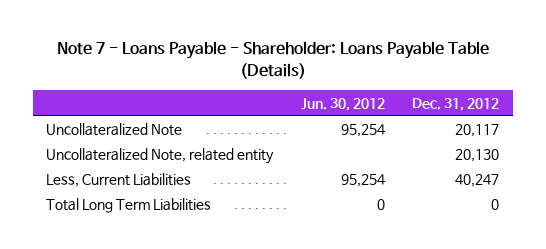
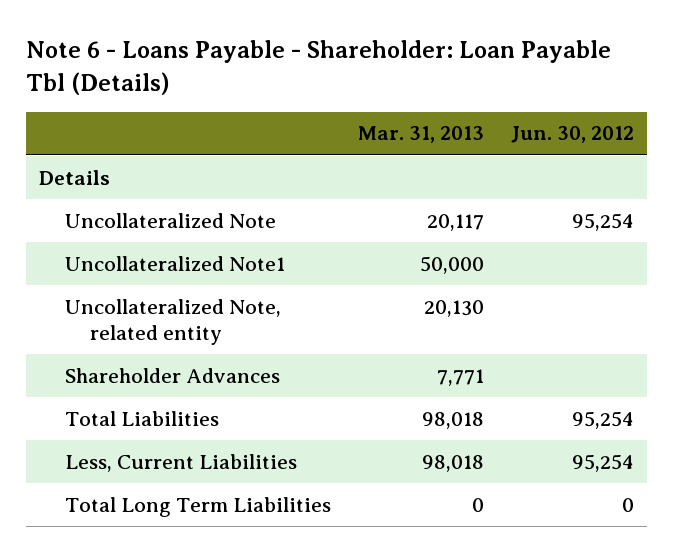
[56,41,489,80] Note 7 - Loans Payable - Shareholder: Loans Payable Table (Details) -> [26,40,612,95] Note 6 - Loans Payable - Shareholder: Loan Payable Tbl (Details)
[412,97,500,111] Dec. 31, 2012 -> none
none -> [357,126,484,144] Mar. 31, 2013
none -> [39,169,111,185] Details
none -> [64,255,285,271] Uncollateralized Note1
none -> [64,367,280,383] Shareholder Advances
none -> [64,410,219,426] Total Liabilities

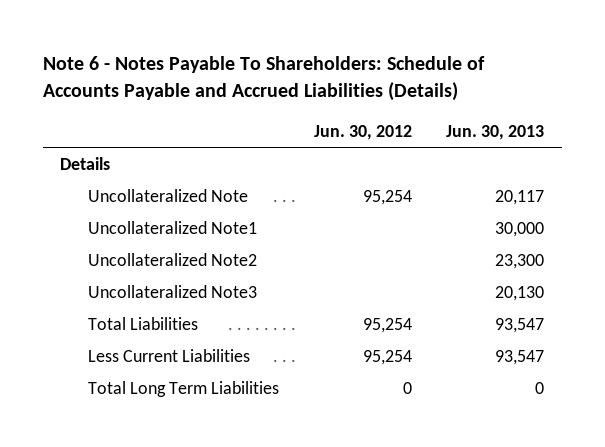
[26,40,612,95] Note 6 - Loans Payable - Shareholder: Loan Payable Tbl (Details) -> [43,56,486,102] Note 6 - Notes Payable To Shareholders: Schedule of Accounts Payable and Accrued Liabilities (Details)
[357,126,484,144] Mar. 31, 2013 -> none
none -> [446,124,545,140] Jun. 30, 2013
[64,298,281,345] Uncollateralized Note, related entity -> none
[64,367,280,383] Shareholder Advances -> none
none -> [88,252,258,266] Uncollateralized Note2
none -> [88,284,258,298] Uncollateralized Note3
[64,453,297,472] Less, Current Liabilities -> [88,348,251,362] Less Current Liabilities

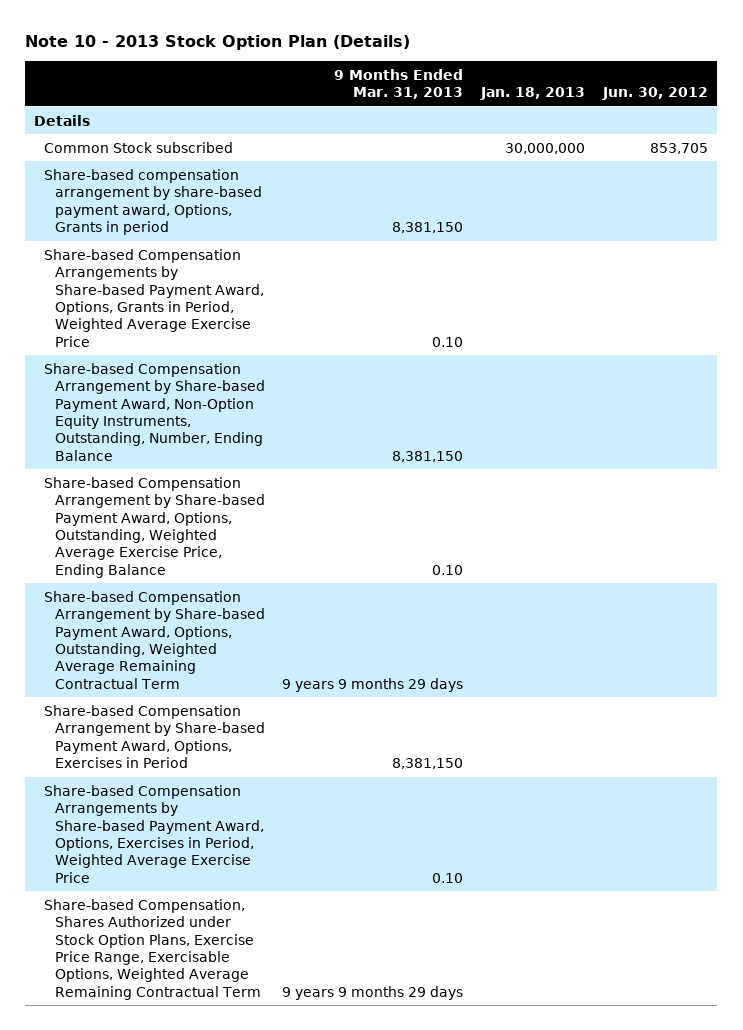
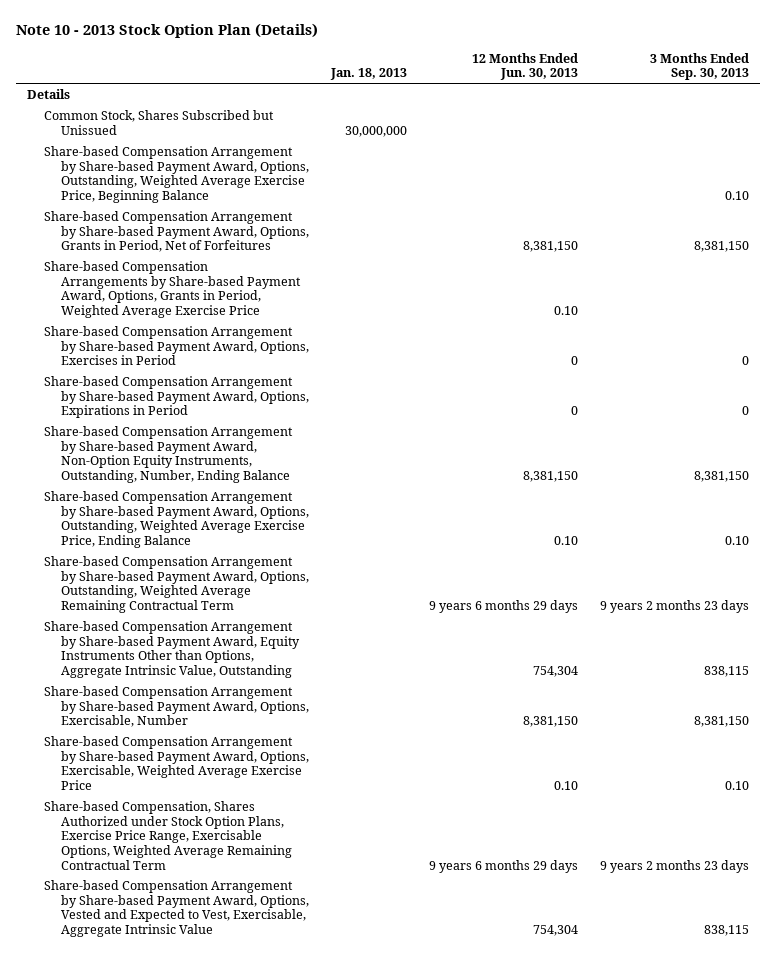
[334,68,464,99] 9 Months Ended Mar. 31, 2013 -> none
[602,86,709,100] Jun. 30, 2012 -> none
none -> [471,52,578,81] 12 Months Ended Jun. 30, 2013
none -> [650,52,750,81] 3 Months Ended Sep. 30, 2013
[44,141,234,153] Common Stock subscribed -> [43,109,274,135] Common Stock, Shares Subscribed but Unissued
none -> [43,145,309,203] Share-based Compensation Arrangement by Share-based Payment Award, Options, Outstanding, Weighted Average Exercise Price, Beginning Balance
[44,168,262,235] Share-based compensation arrangement by share-based payment award, Options, Grants in period -> [43,210,309,253] Share-based Compensation Arrangement by Share-based Payment Award, Options, Grants in Period, Net of Forfeitures
[44,704,265,768] Share-based Compensation Arrangement by Share-based Payment Award, Options, Exercises in Period -> [43,325,309,366] Share-based Compensation Arrangement by Share-based Payment Award, Options, Exercises in Period
none -> [43,375,309,419] Share-based Compensation Arrangement by Share-based Payment Award, Options, Expirations in Period
none -> [43,620,300,678] Share-based Compensation Arrangement by Share-based Payment Award, Equity Instruments Other than Options, Aggregate Intrinsic Value, Outstanding
none -> [43,685,309,728] Share-based Compensation Arrangement by Share-based Payment Award, Options, Exercisable, Number
[44,784,264,883] Share-based Compensation Arrangements by Share-based Payment Award, Options, Exercises in Period, Weighted Average Exercise Price -> [43,735,309,790] Share-based Compensation Arrangement by Share-based Payment Award, Options, Exercisable, Weighted Average Exercise Price
none -> [43,879,309,937] Share-based Compensation Arrangement by Share-based Payment Award, Options, Vested and Expected to Vest, Exercisable, Aggregate Intrinsic Value

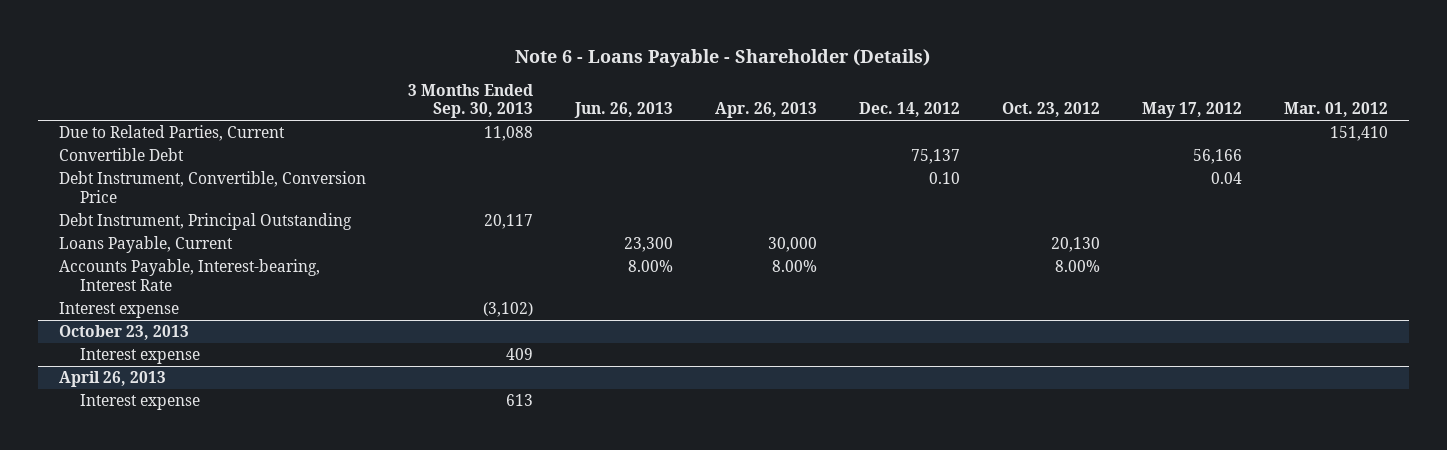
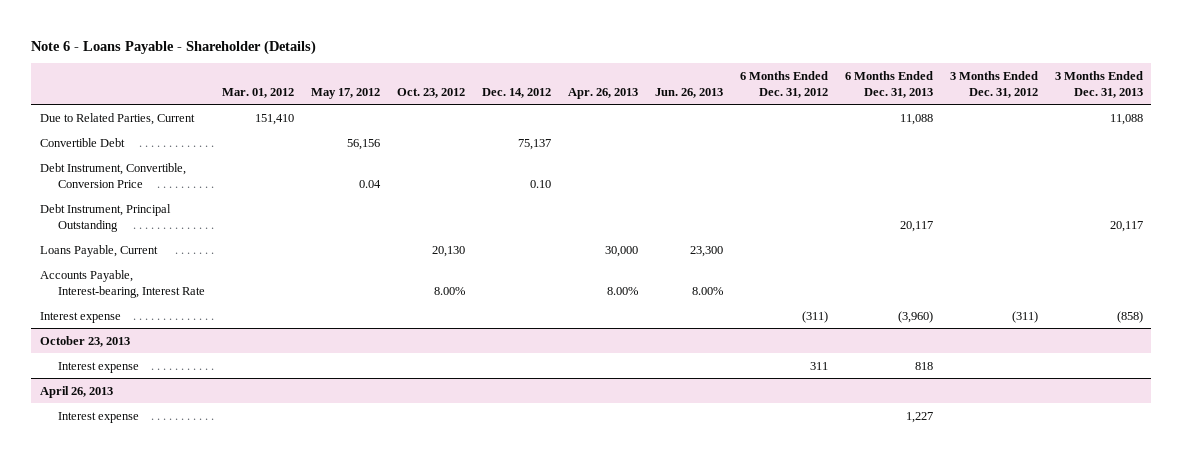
[408,83,534,119] 3 Months Ended Sep. 30, 2013 -> none
none -> [739,70,828,98] 6 Months Ended Dec. 31, 2012
none -> [844,70,933,98] 6 Months Ended Dec. 31, 2013
none -> [949,70,1038,98] 3 Months Ended Dec. 31, 2012
none -> [1054,70,1143,98] 3 Months Ended Dec. 31, 2013
[1192,149,1242,165] 56,166 -> [347,138,381,150] 56,156

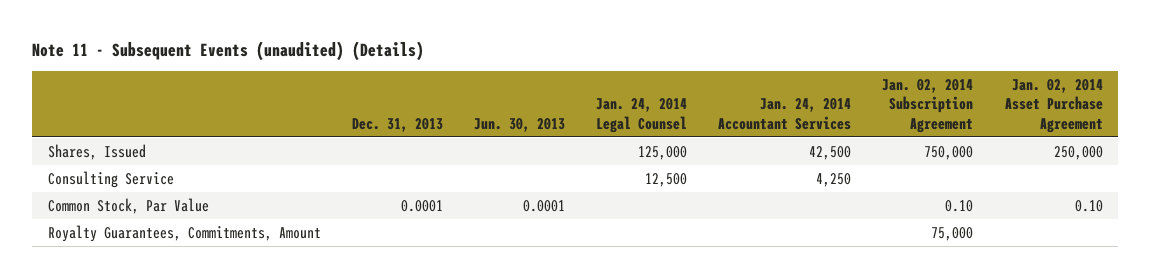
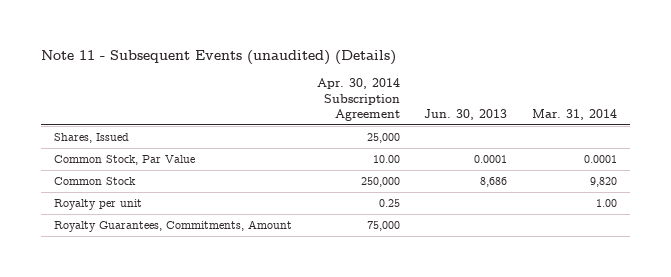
[351,117,443,132] Dec. 31, 2013 -> none
[596,98,688,133] Jan. 24, 2014 Legal Counsel -> none
[718,98,852,130] Jan. 24, 2014 Accountant Services -> none
[882,78,974,133] Jan. 02, 2014 Subscription Agreement -> none
[1004,78,1103,133] Jan. 02, 2014 Asset Purchase Agreement -> none
none -> [316,78,400,122] Apr. 30, 2014 Subscription Agreement
none -> [532,109,618,121] Mar. 31, 2014
[47,171,174,189] Consulting Service -> none
none -> [53,177,136,186] Common Stock
none -> [53,199,142,211] Royalty per unit

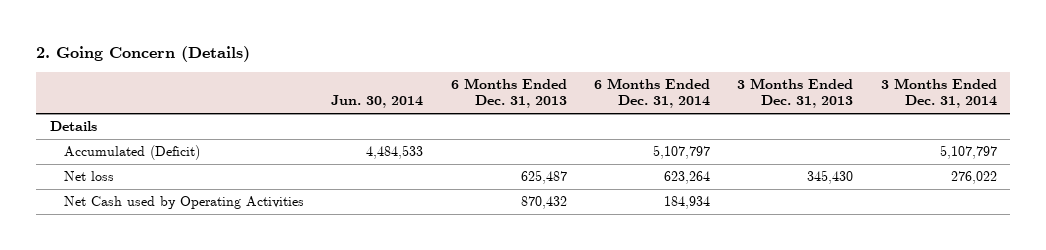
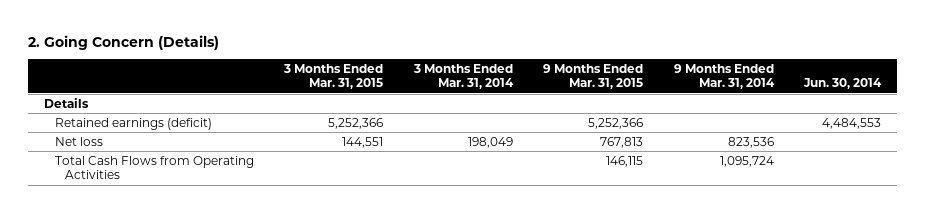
[450,77,567,109] 6 Months Ended Dec. 31, 2013 -> none
[594,77,711,109] 6 Months Ended Dec. 31, 2014 -> none
[737,77,854,109] 3 Months Ended Dec. 31, 2013 -> none
[880,77,997,109] 3 Months Ended Dec. 31, 2014 -> none
none -> [283,63,384,90] 3 Months Ended Mar. 31, 2015
none -> [412,63,514,90] 3 Months Ended Mar. 31, 2014
none -> [543,63,644,90] 9 Months Ended Mar. 31, 2015
none -> [673,63,775,90] 9 Months Ended Mar. 31, 2014
[64,145,201,161] Accumulated (Deficit) -> [54,117,212,130] Retained earnings (deficit)
[366,145,424,160] 4,484,533 -> [822,117,882,129] 4,484,553
[64,196,305,210] Net Cash used by Operating Activities -> [54,155,254,180] Total Cash Flows from Operating Activities

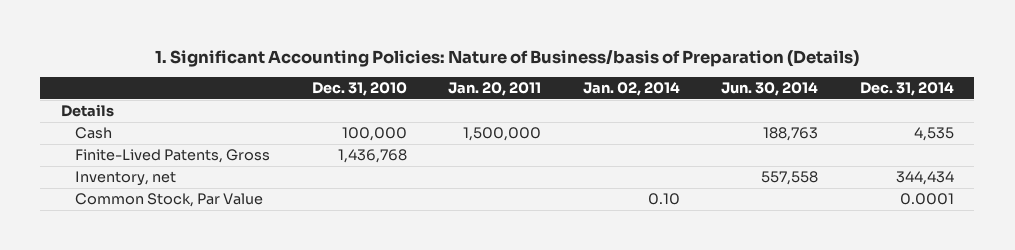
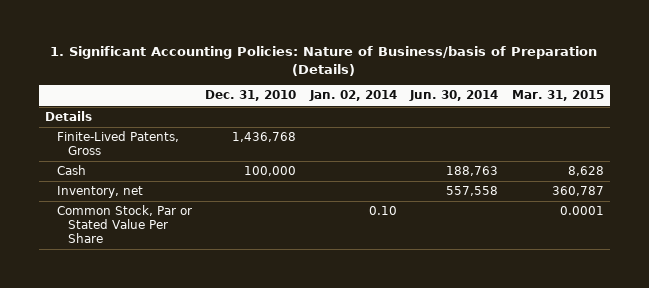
[448,81,542,96] Jan. 20, 2011 -> none
[859,81,954,96] Dec. 31, 2014 -> none
none -> [511,90,604,102] Mar. 31, 2015
[75,127,113,140] Cash -> [56,165,86,176] Cash
[75,193,264,208] Common Stock, Par Value -> [56,205,192,244] Common Stock, Par or Stated Value Per Share

